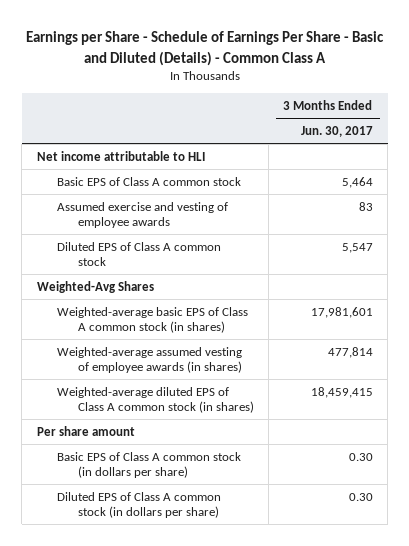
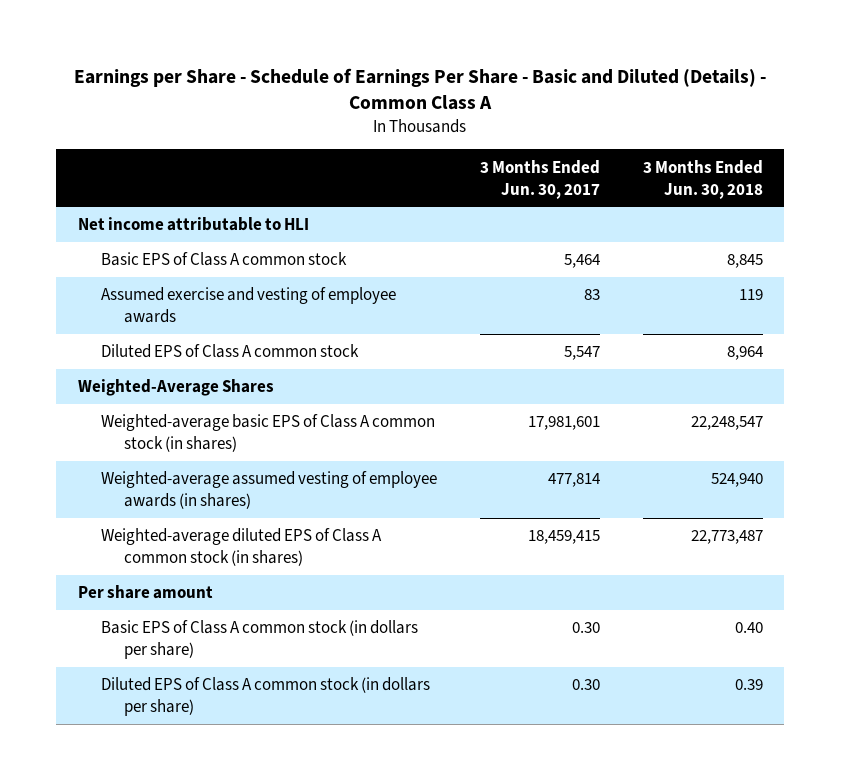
none -> [642,159,763,199] 3 Months Ended Jun. 30, 2018
[36,280,154,293] Weighted-Avg Shares -> [77,379,274,397] Weighted-Average Shares

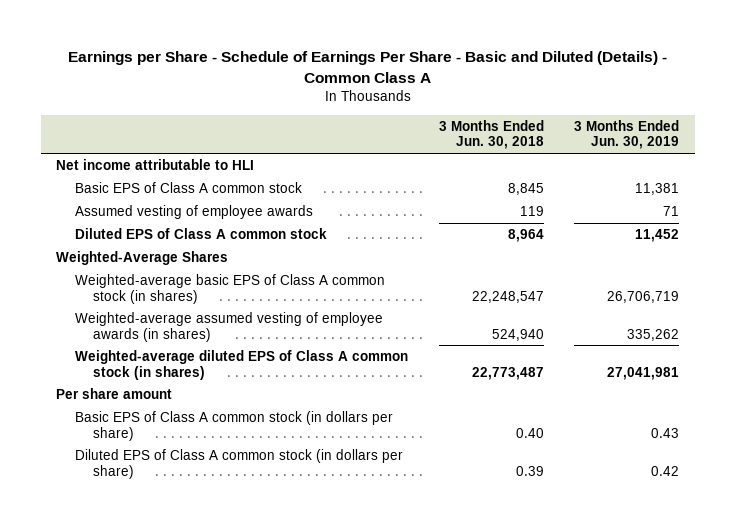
[479,159,600,199] 3 Months Ended Jun. 30, 2017 -> none
none -> [574,119,680,150] 3 Months Ended Jun. 30, 2019
[100,287,396,324] Assumed exercise and vesting of employee awards -> [74,205,313,220] Assumed vesting of employee awards

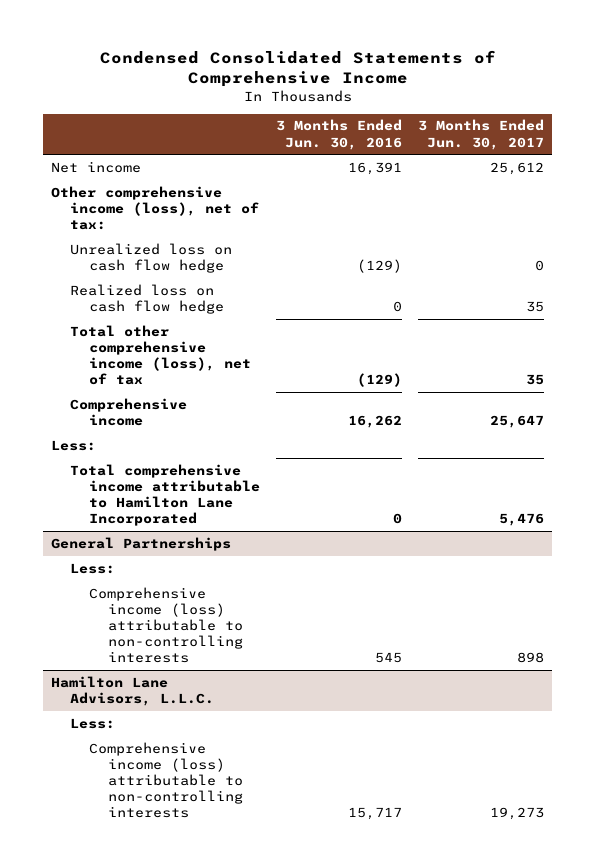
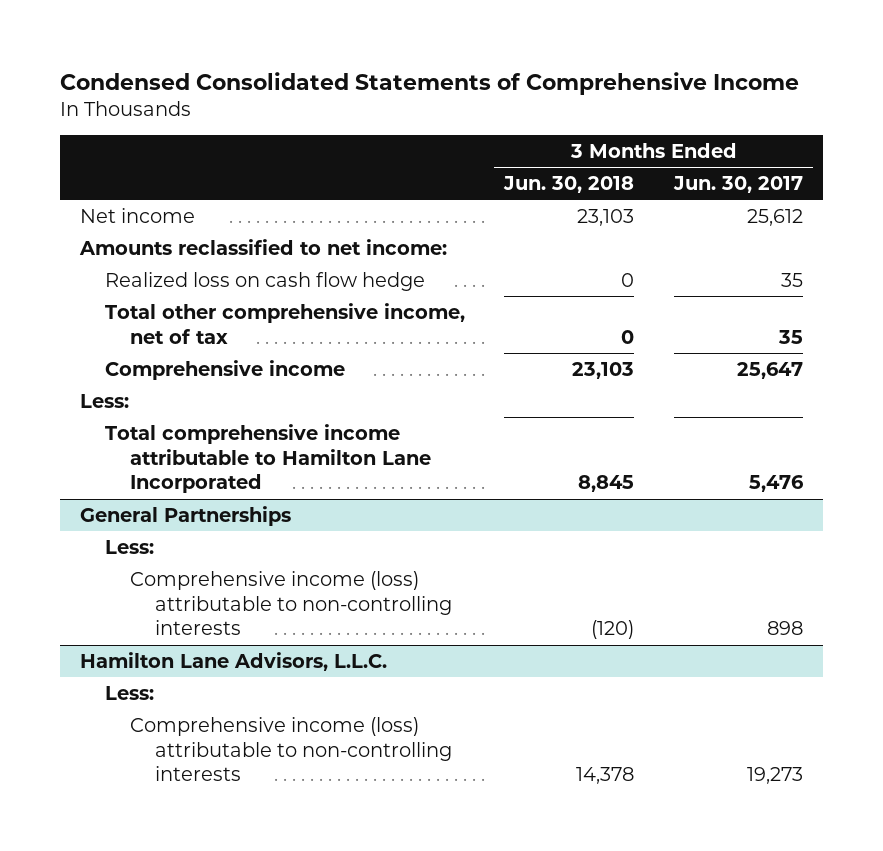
[276,119,403,150] 3 Months Ended Jun. 30, 2016 -> none
none -> [503,176,635,194] Jun. 30, 2018
[70,242,233,273] Unrealized loss on cash flow hedge -> none
[51,185,260,231] Other comprehensive income (loss), net of tax: -> [78,238,447,255] Amounts reclassified to net income:
[70,324,252,386] Total other comprehensive income (loss), net of tax -> [104,302,465,344] Total other comprehensive income, net of tax

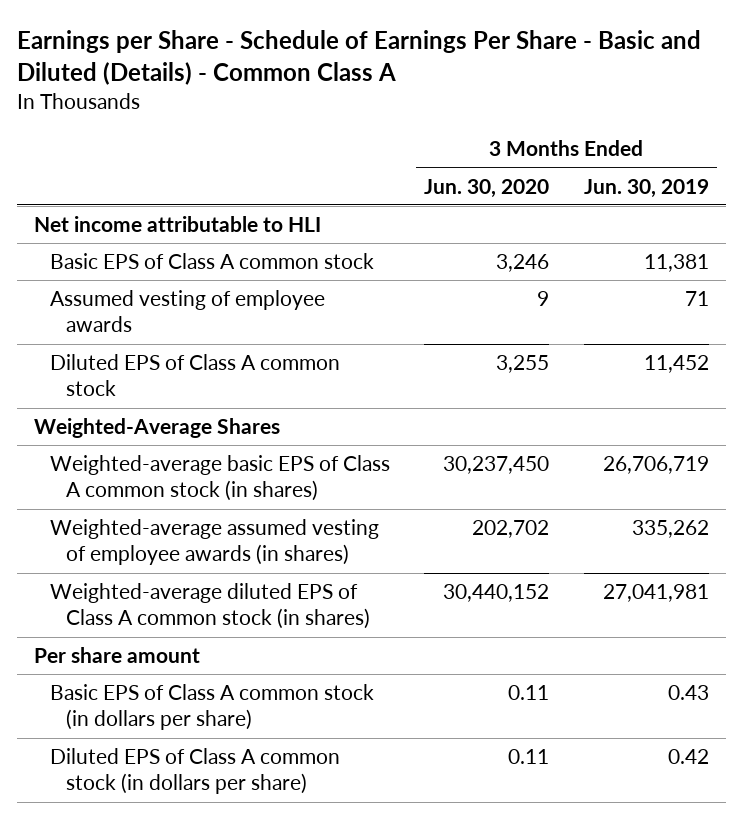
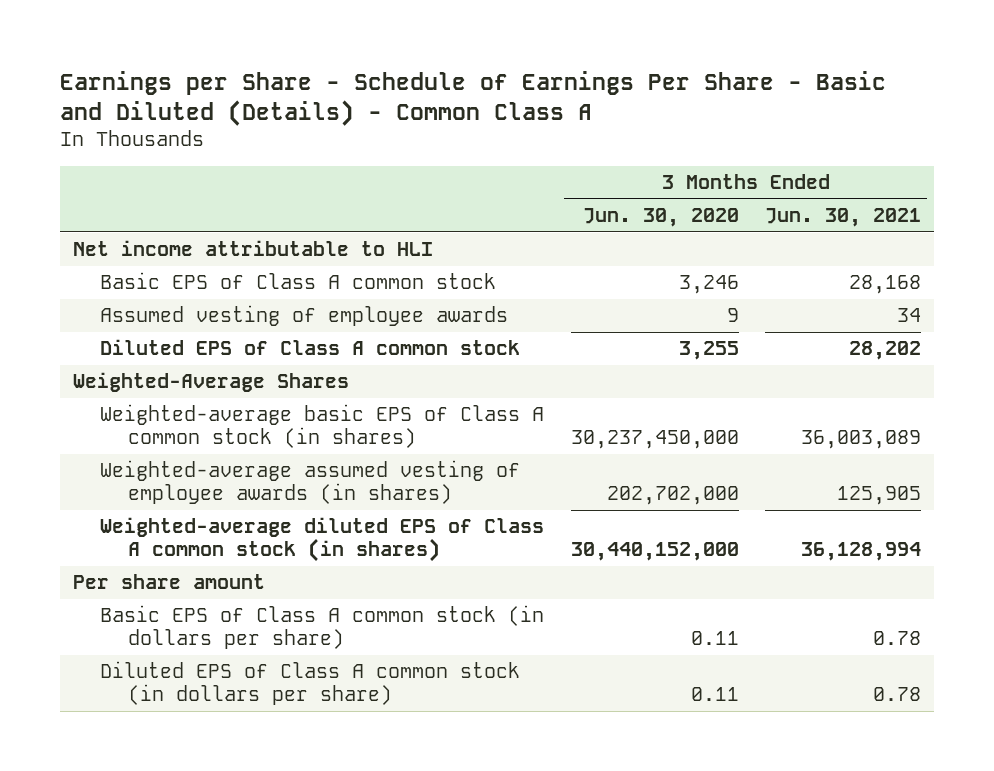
[583,178,709,198] Jun. 30, 2019 -> none
none -> [764,207,921,227] Jun. 30, 2021
[443,456,550,475] 30,237,450 -> [570,430,739,450] 30,237,450,000
[472,520,550,539] 202,702 -> [606,486,739,506] 202,702,000
[443,584,550,603] 30,440,152 -> [570,542,739,562] 30,440,152,000

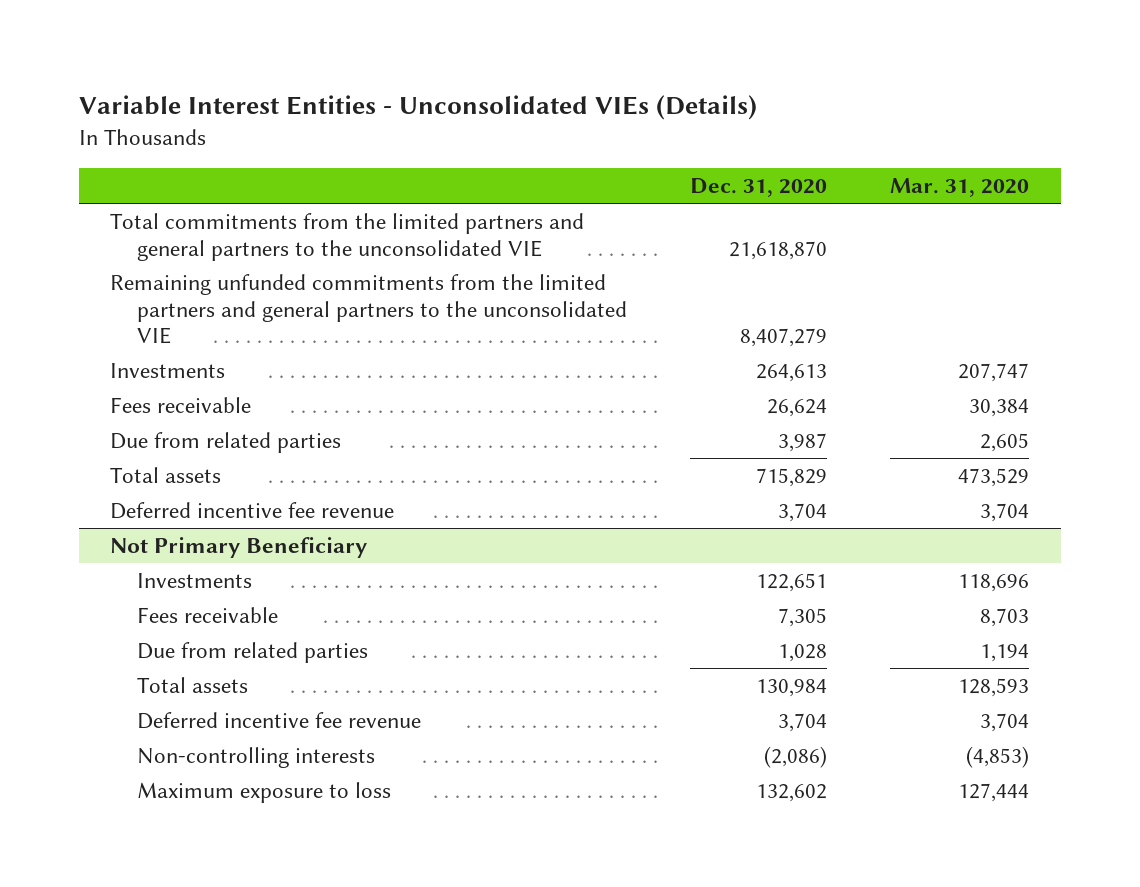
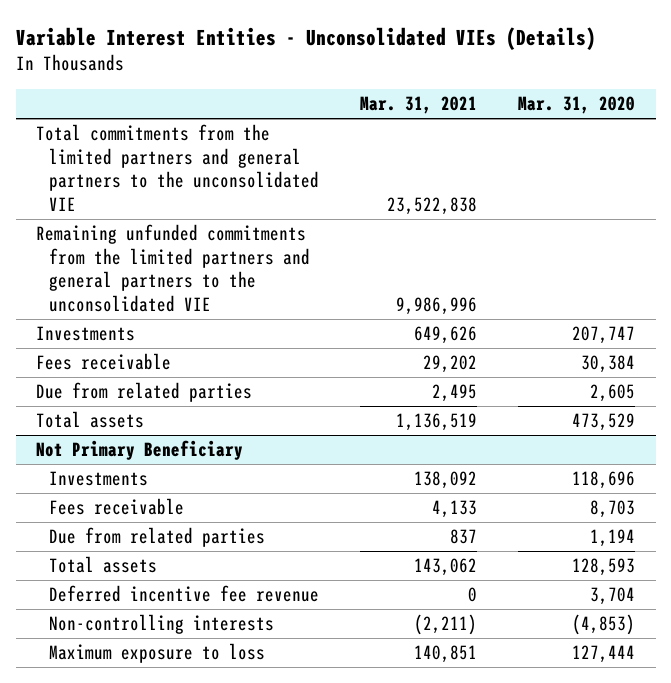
[689,178,827,198] Dec. 31, 2020 -> none
none -> [360,96,478,115] Mar. 31, 2021
[110,501,395,519] Deferred incentive fee revenue -> none

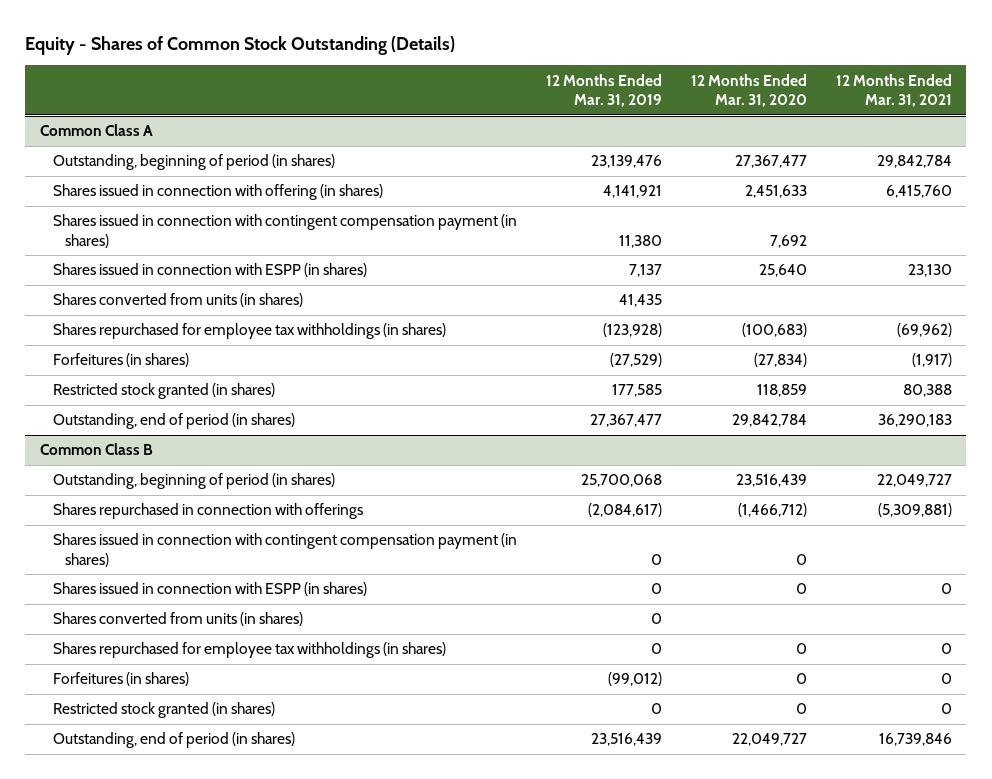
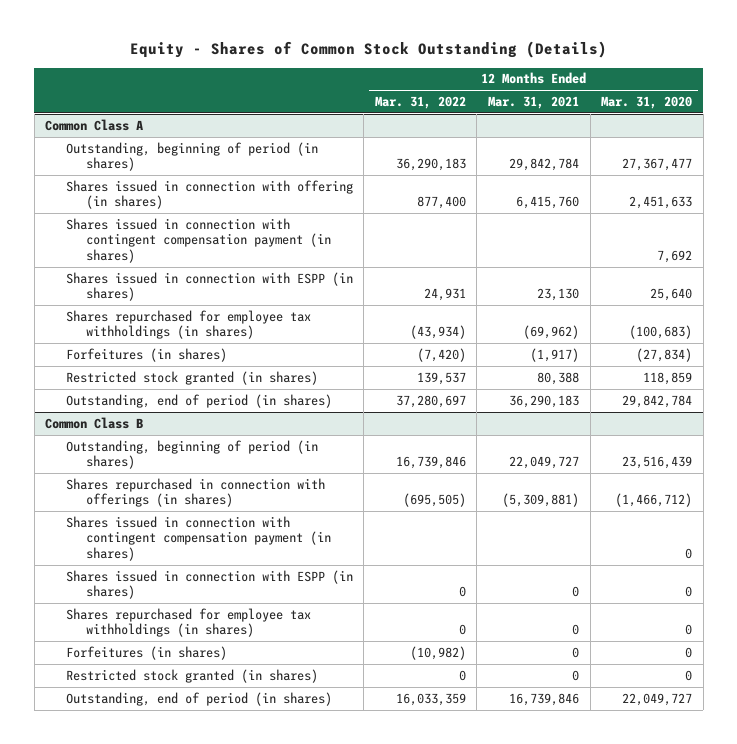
[545,73,662,108] 12 Months Ended Mar. 31, 2019 -> none
none -> [374,96,466,110] Mar. 31, 2022
[52,293,303,308] Shares converted from units (in shares) -> none
[52,503,363,520] Shares repurchased in connection with offerings -> [65,477,325,508] Shares repurchased in connection with offerings (in shares)
[52,612,303,627] Shares converted from units (in shares) -> none

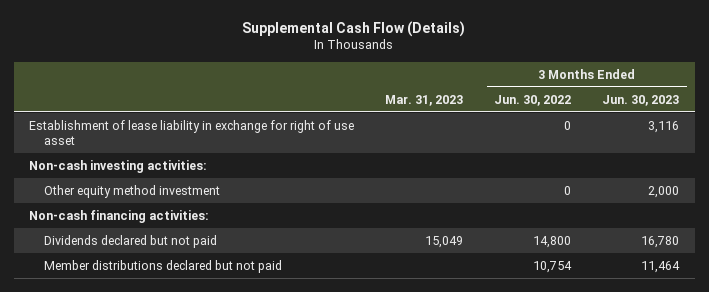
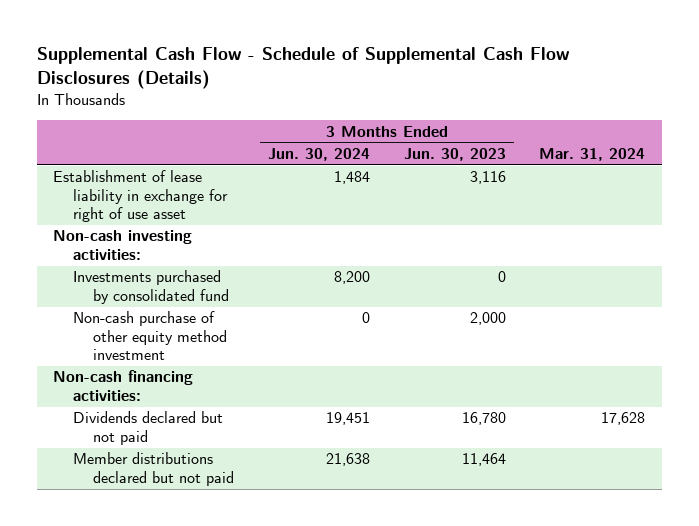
[242,20,466,37] Supplemental Cash Flow (Details) -> [36,47,569,90] Supplemental Cash Flow - Schedule of Supplemental Cash Flow Disclosures (Details)
[385,94,464,106] Mar. 31, 2023 -> none
[494,94,572,106] Jun. 30, 2022 -> none
none -> [268,148,371,162] Jun. 30, 2024
none -> [539,148,646,162] Mar. 31, 2024
none -> [73,270,230,304] Investments purchased by consolidated fund
[44,184,221,198] Other equity method investment -> [73,311,228,361] Non-cash purchase of other equity method investment

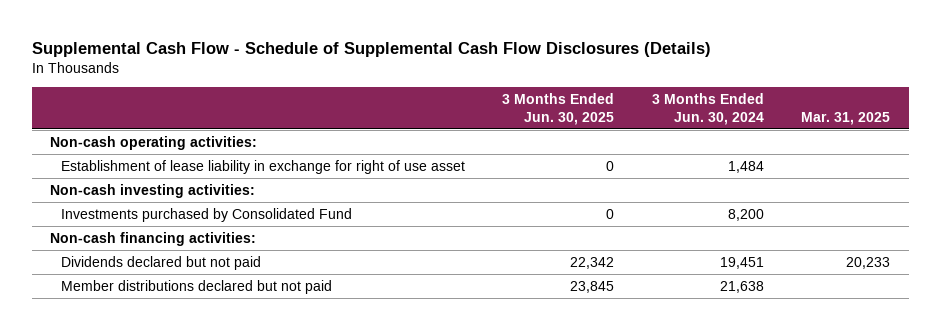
[403,148,506,162] Jun. 30, 2023 -> none
[539,148,646,162] Mar. 31, 2024 -> none
none -> [502,92,615,125] 3 Months Ended Jun. 30, 2025
none -> [801,111,891,125] Mar. 31, 2025
none -> [50,136,258,151] Non-cash operating activities:
[73,311,228,361] Non-cash purchase of other equity method investment -> none
[73,270,230,304] Investments purchased by consolidated fund -> [60,208,352,223] Investments purchased by Consolidated Fund

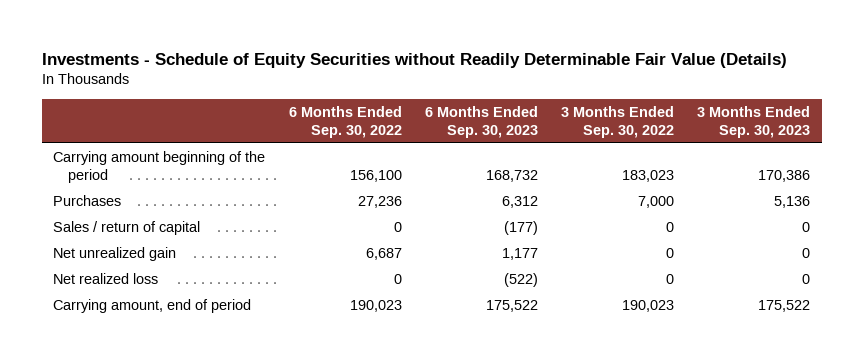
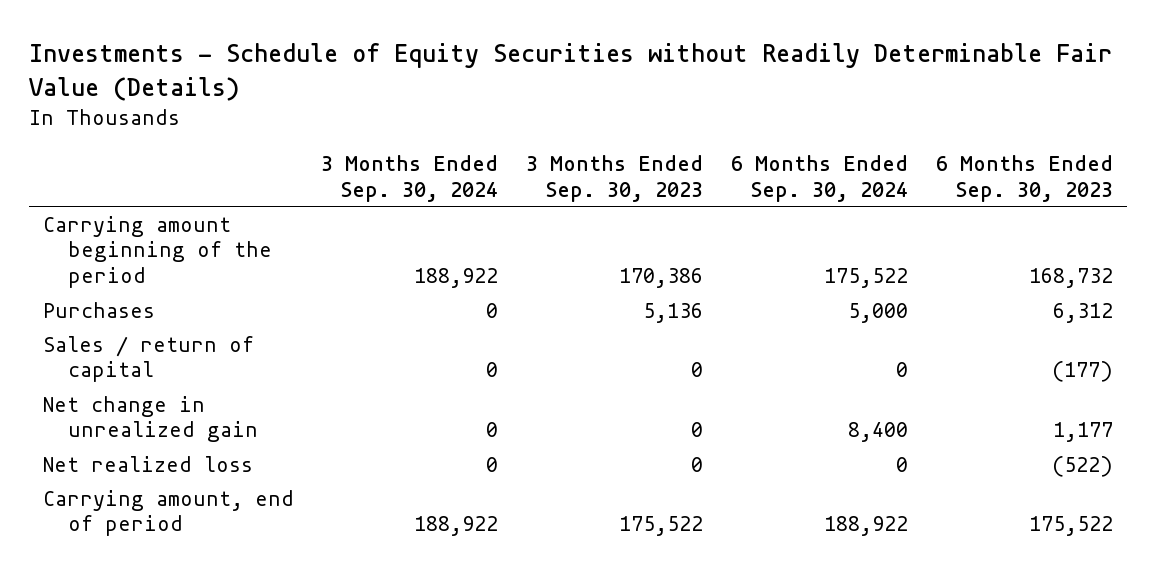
[288,106,402,138] 6 Months Ended Sep. 30, 2022 -> none
[561,106,675,138] 3 Months Ended Sep. 30, 2022 -> none
none -> [321,155,499,202] 3 Months Ended Sep. 30, 2024
none -> [731,155,909,202] 6 Months Ended Sep. 30, 2024
[53,247,177,262] Net unrealized gain -> [42,395,258,443] Net change in unrealized gain

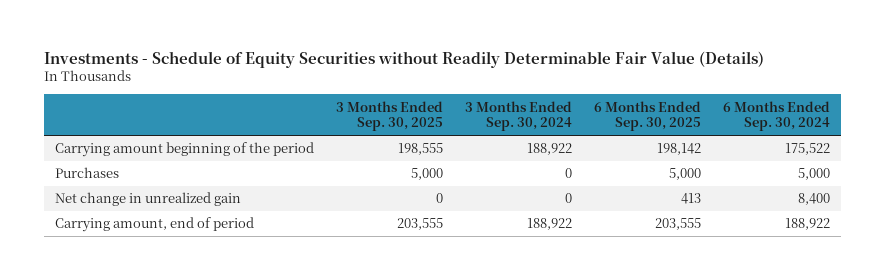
[526,155,704,202] 3 Months Ended Sep. 30, 2023 -> none
[936,155,1114,202] 6 Months Ended Sep. 30, 2023 -> none
none -> [335,100,443,132] 3 Months Ended Sep. 30, 2025
none -> [593,100,701,132] 6 Months Ended Sep. 30, 2025
[42,335,254,383] Sales / return of capital -> none
[42,455,253,472] Net realized loss -> none

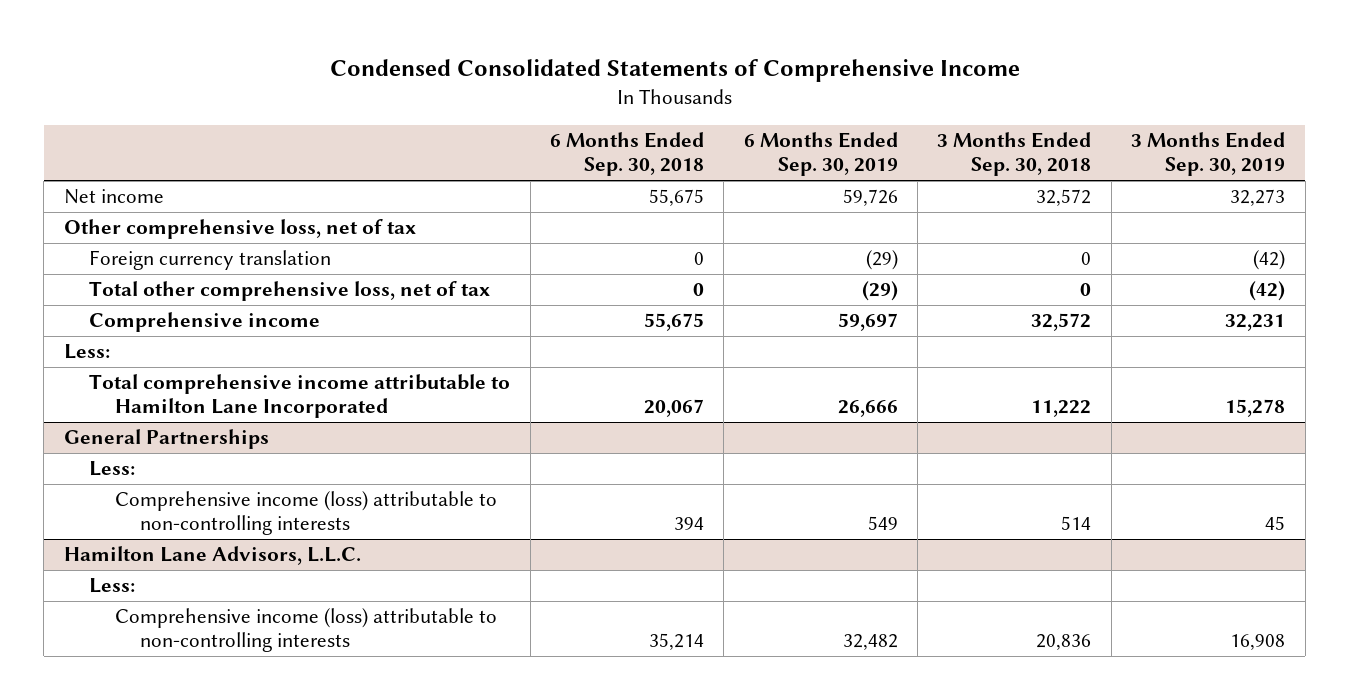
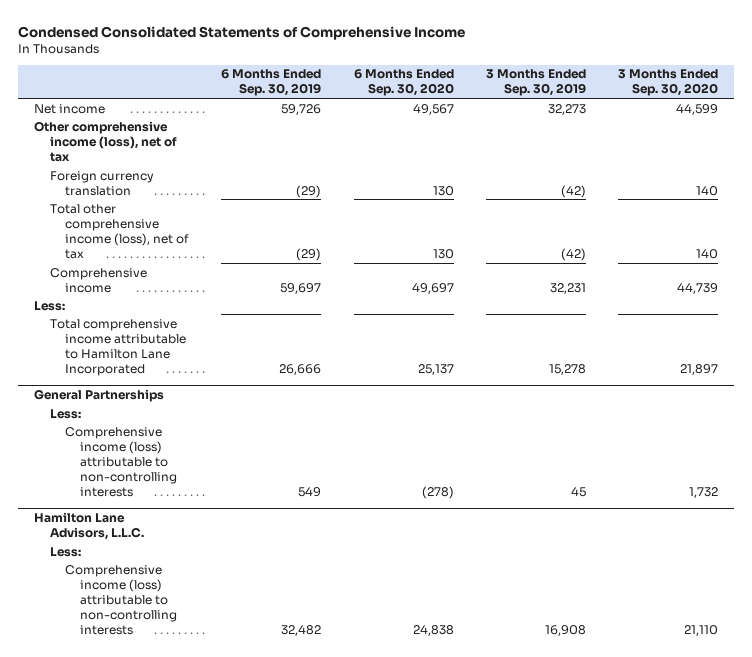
[550,132,705,177] 6 Months Ended Sep. 30, 2018 -> none
[937,132,1092,177] 3 Months Ended Sep. 30, 2018 -> none
none -> [353,69,454,97] 6 Months Ended Sep. 30, 2020
none -> [618,69,719,97] 3 Months Ended Sep. 30, 2020
[63,219,416,240] Other comprehensive loss, net of tax -> [34,120,177,162] Other comprehensive income (loss), net of tax
[89,281,491,302] Total other comprehensive loss, net of tax -> [49,203,190,259] Total other comprehensive income (loss), net of tax

